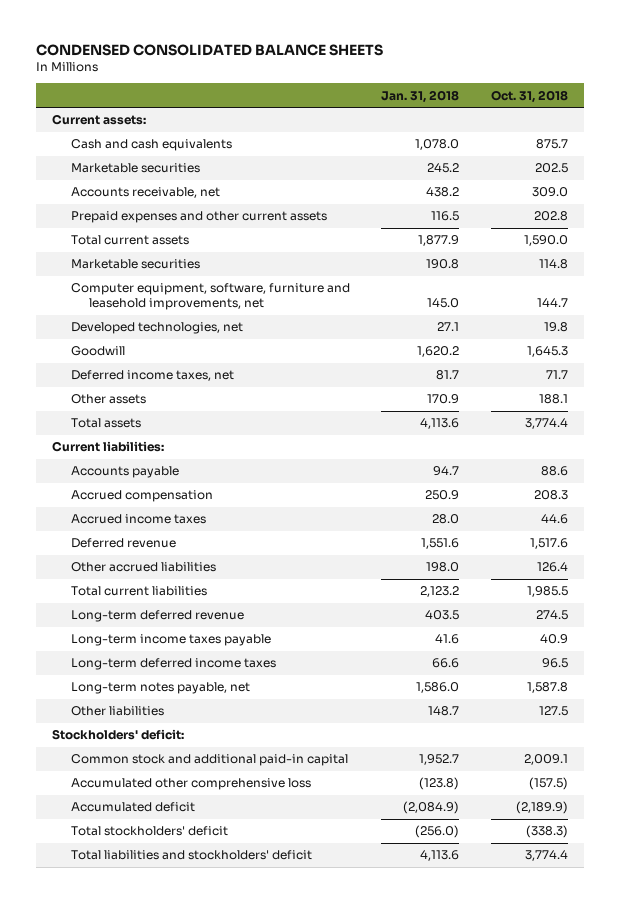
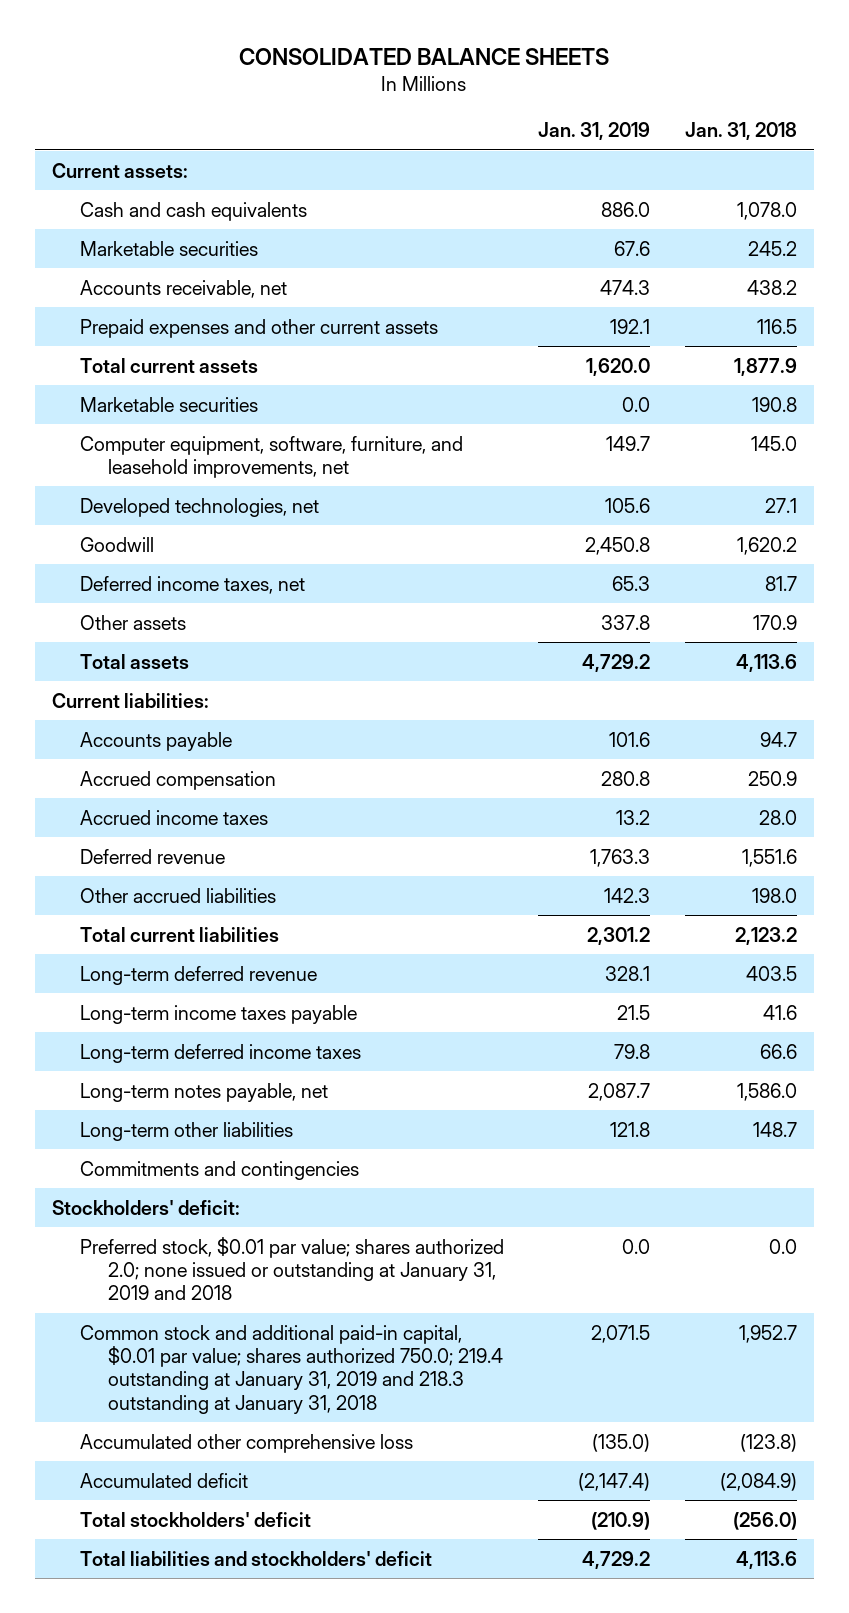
[36,44,384,57] CONDENSED CONSOLIDATED BALANCE SHEETS -> [239,47,610,65] CONSOLIDATED BALANCE SHEETS
[490,89,568,103] Oct. 31, 2018 -> none
none -> [538,122,651,141] Jan. 31, 2019
[70,283,350,311] Computer equipment, software, furniture and leasehold improvements, net -> [79,435,463,478] Computer equipment, software, furniture, and leasehold improvements, net
[70,706,164,717] Other liabilities -> [79,1121,293,1141] Long-term other liabilities
none -> [79,1160,359,1180] Commitments and contingencies
none -> [79,1236,504,1301] Preferred stock, $0.01 par value; shares authorized 2.0; none issued or outstanding at January 31, 2019 and 2018
[70,754,348,767] Common stock and additional paid-in capital -> [79,1324,503,1414] Common stock and additional paid-in capital, $0.01 par value; shares authorized 750.0; 219.4 outstanding at January 31, 2019 and 218.3 outstanding at January 31, 2018

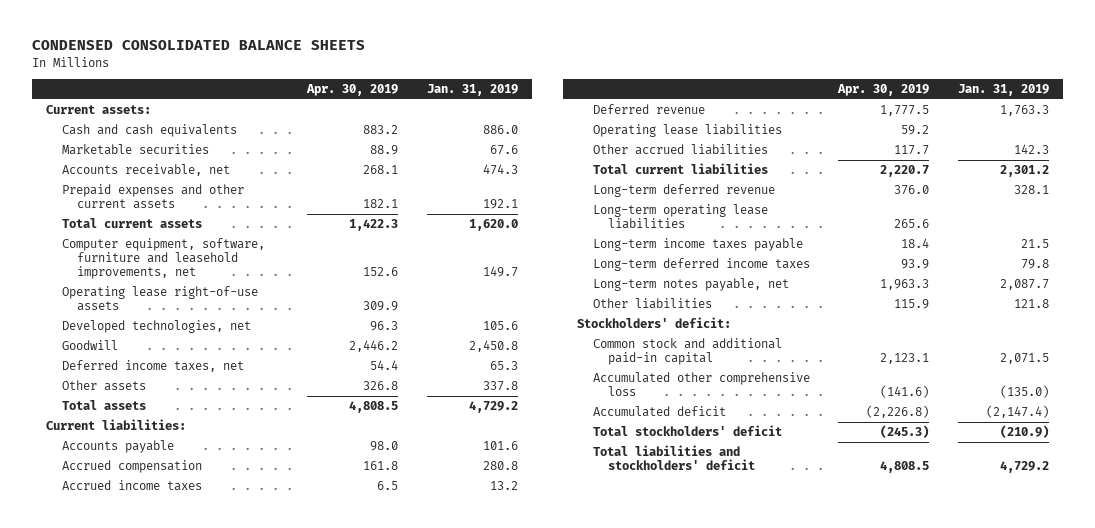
[239,47,610,65] CONSOLIDATED BALANCE SHEETS -> [31,40,365,51] CONDENSED CONSOLIDATED BALANCE SHEETS
[684,122,797,141] Jan. 31, 2018 -> none
none -> [306,83,399,96] Apr. 30, 2019
[79,396,258,412] Marketable securities -> none
[79,435,463,478] Computer equipment, software, furniture, and leasehold improvements, net -> [61,238,265,279] Computer equipment, software, furniture and leasehold improvements, net
none -> [61,286,258,312] Operating lease right-of-use assets
none -> [592,124,782,138] Operating lease liabilities
none -> [592,204,768,230] Long-term operating lease liabilities
[79,1160,359,1180] Commitments and contingencies -> none
[79,1121,293,1141] Long-term other liabilities -> [592,298,712,310] Other liabilities
[79,1236,504,1301] Preferred stock, $0.01 par value; shares authorized 2.0; none issued or outstanding at January 31, 2019 and 2018 -> none
[79,1324,503,1414] Common stock and additional paid-in capital, $0.01 par value; shares authorized 750.0; 219.4 outstanding at January 31, 2019 and 218.3 outstanding at January 31, 2018 -> [592,338,782,366] Common stock and additional paid-in capital

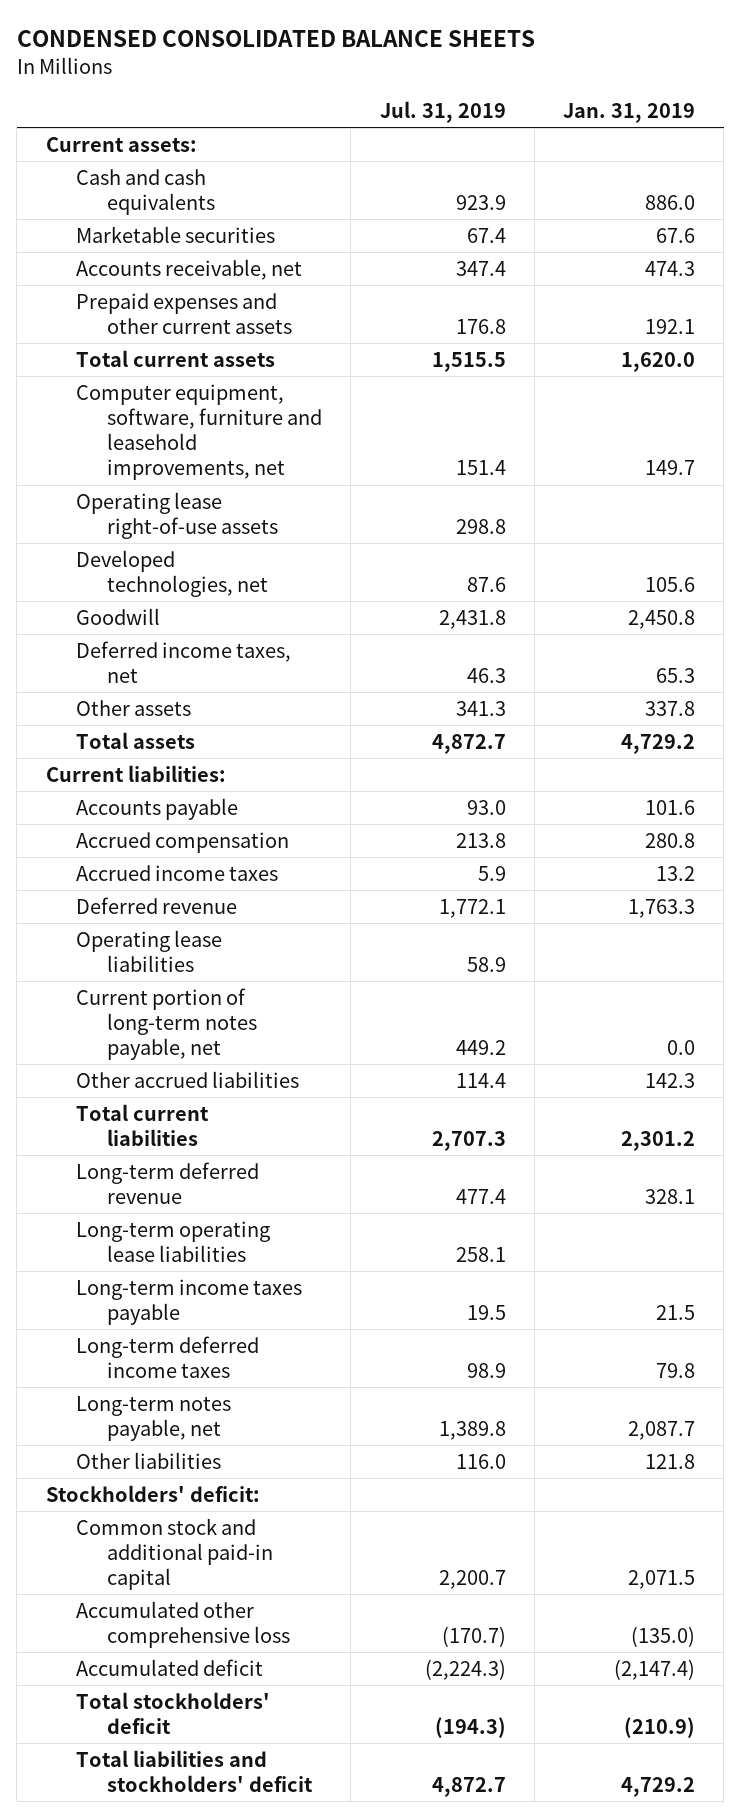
[306,83,399,96] Apr. 30, 2019 -> none
none -> [379,100,506,123] Jul. 31, 2019
none -> [76,987,258,1061] Current portion of long-term notes payable, net

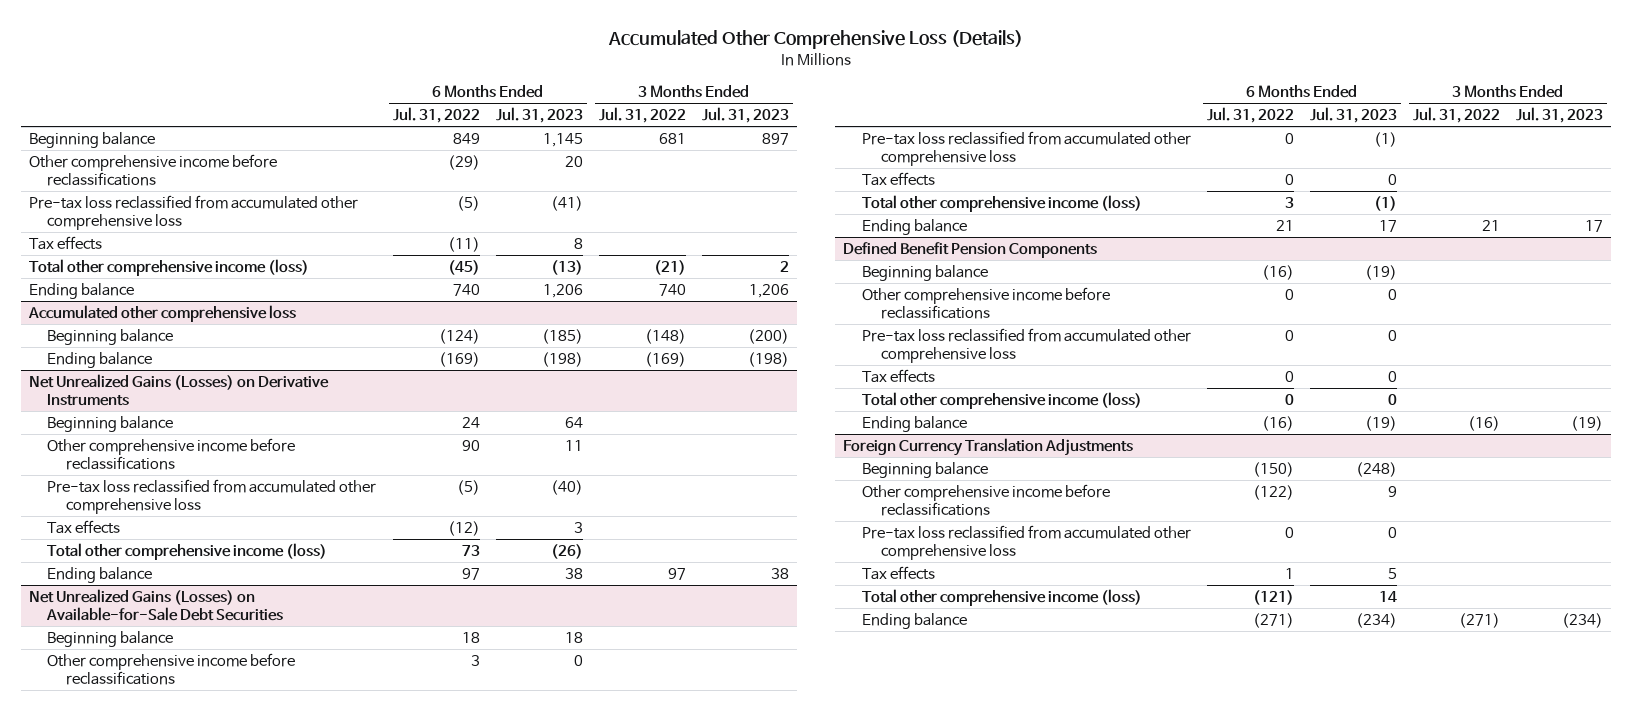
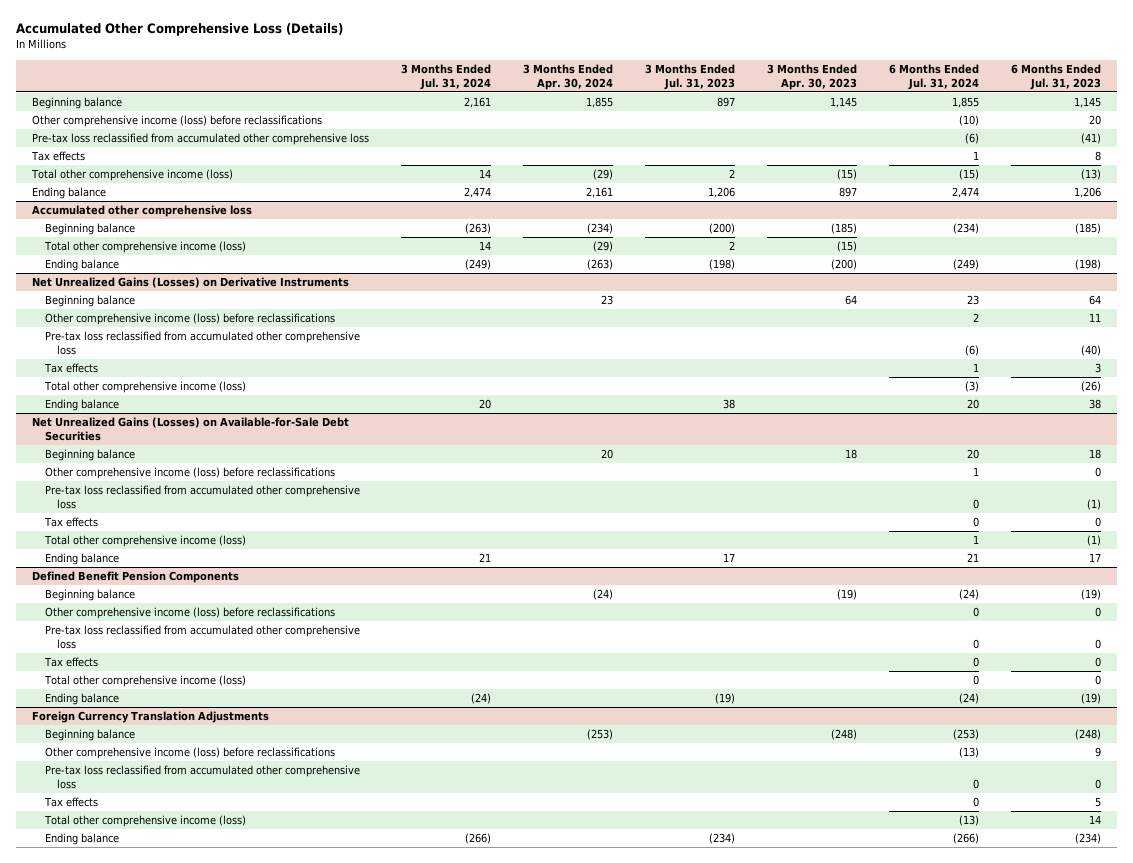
[392,107,480,124] Jul. 31, 2022 -> none
[598,107,686,124] Jul. 31, 2022 -> none
none -> [400,63,491,91] 3 Months Ended Jul. 31, 2024
none -> [522,63,613,91] 3 Months Ended Apr. 30, 2024
none -> [767,63,858,91] 3 Months Ended Apr. 30, 2023
none -> [889,63,980,91] 6 Months Ended Jul. 31, 2024
[28,153,277,186] Other comprehensive income before reclassifications -> [31,115,322,128] Other comprehensive income (loss) before reclassifications
none -> [43,241,246,254] Total other comprehensive income (loss)
[47,437,296,470] Other comprehensive income before reclassifications -> [44,313,335,326] Other comprehensive income (loss) before reclassifications
[47,652,296,685] Other comprehensive income before reclassifications -> [44,467,335,480] Other comprehensive income (loss) before reclassifications
[861,286,1110,319] Other comprehensive income before reclassifications -> [44,607,335,620] Other comprehensive income (loss) before reclassifications
[861,483,1110,516] Other comprehensive income before reclassifications -> [44,747,335,760] Other comprehensive income (loss) before reclassifications

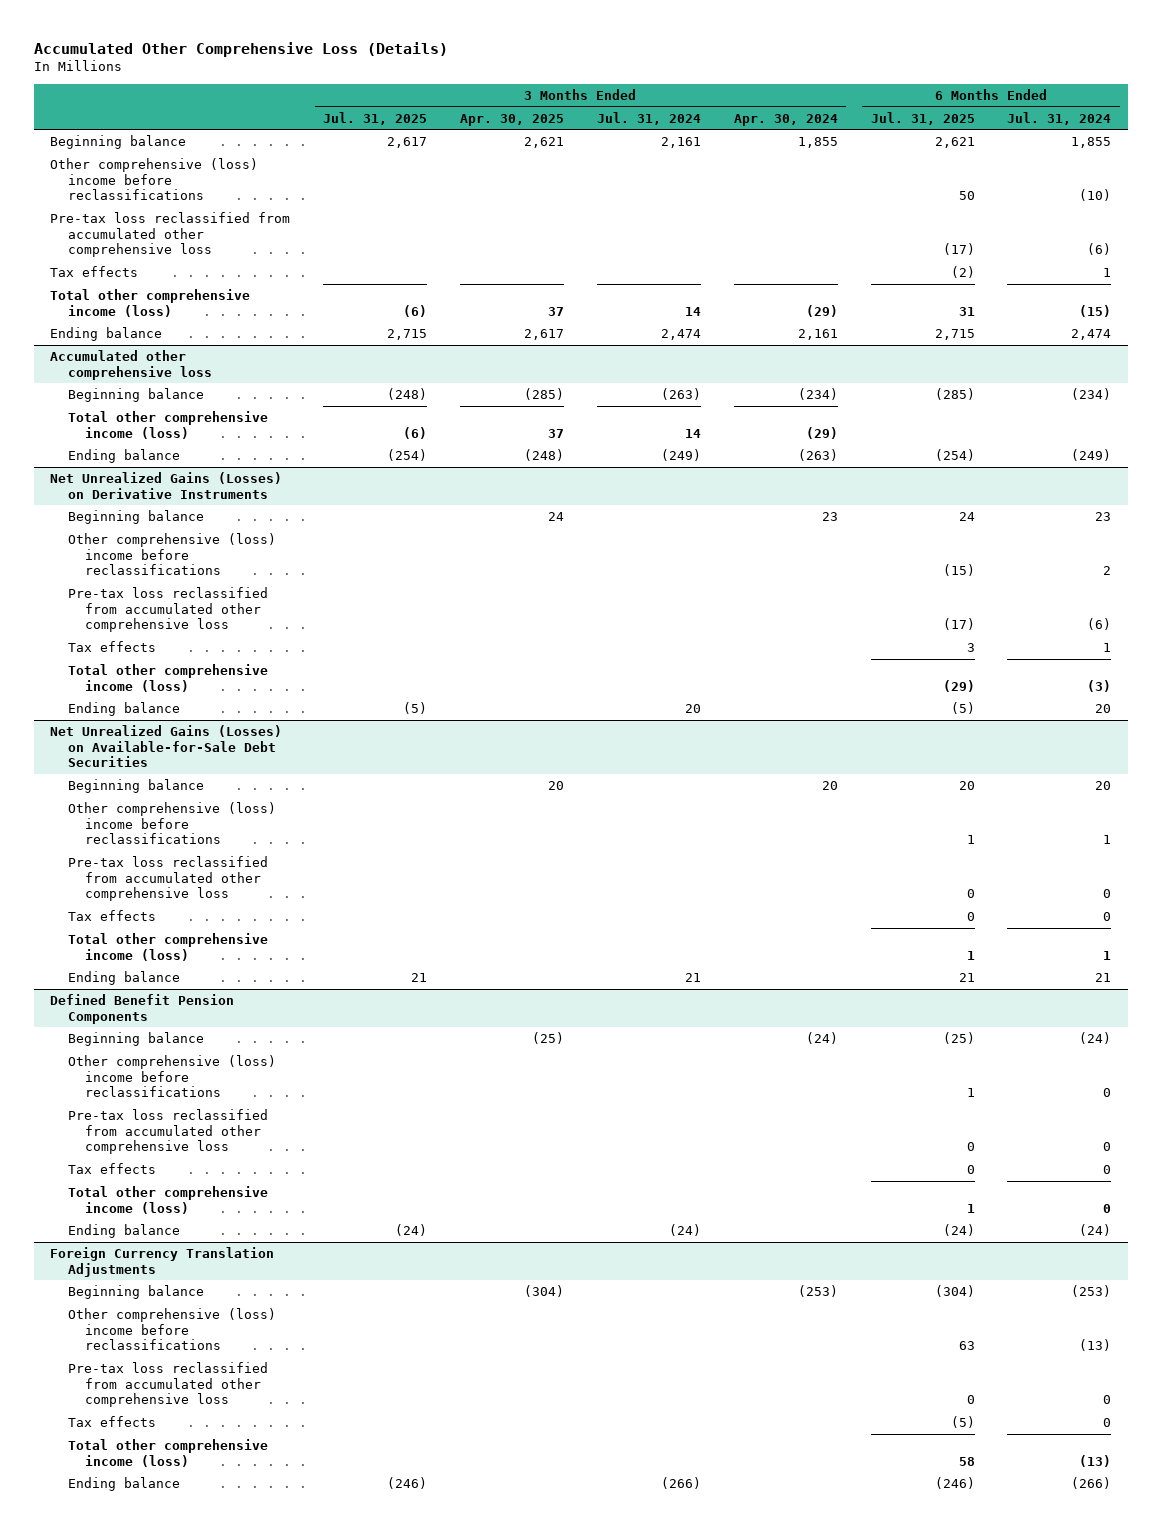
[644,63,735,91] 3 Months Ended Jul. 31, 2023 -> none
[767,63,858,91] 3 Months Ended Apr. 30, 2023 -> none
[1011,63,1102,91] 6 Months Ended Jul. 31, 2023 -> none
none -> [323,111,428,125] Jul. 31, 2025
none -> [460,113,565,126] Apr. 30, 2025
none -> [870,111,975,125] Jul. 31, 2025
[31,115,322,128] Other comprehensive income (loss) before reclassifications -> [50,157,259,201] Other comprehensive (loss) income before reclassifications
[44,313,335,326] Other comprehensive income (loss) before reclassifications -> [67,532,276,576] Other comprehensive (loss) income before reclassifications
[44,467,335,480] Other comprehensive income (loss) before reclassifications -> [67,801,276,845] Other comprehensive (loss) income before reclassifications
[44,607,335,620] Other comprehensive income (loss) before reclassifications -> [67,1054,276,1098] Other comprehensive (loss) income before reclassifications
[44,747,335,760] Other comprehensive income (loss) before reclassifications -> [67,1307,276,1351] Other comprehensive (loss) income before reclassifications

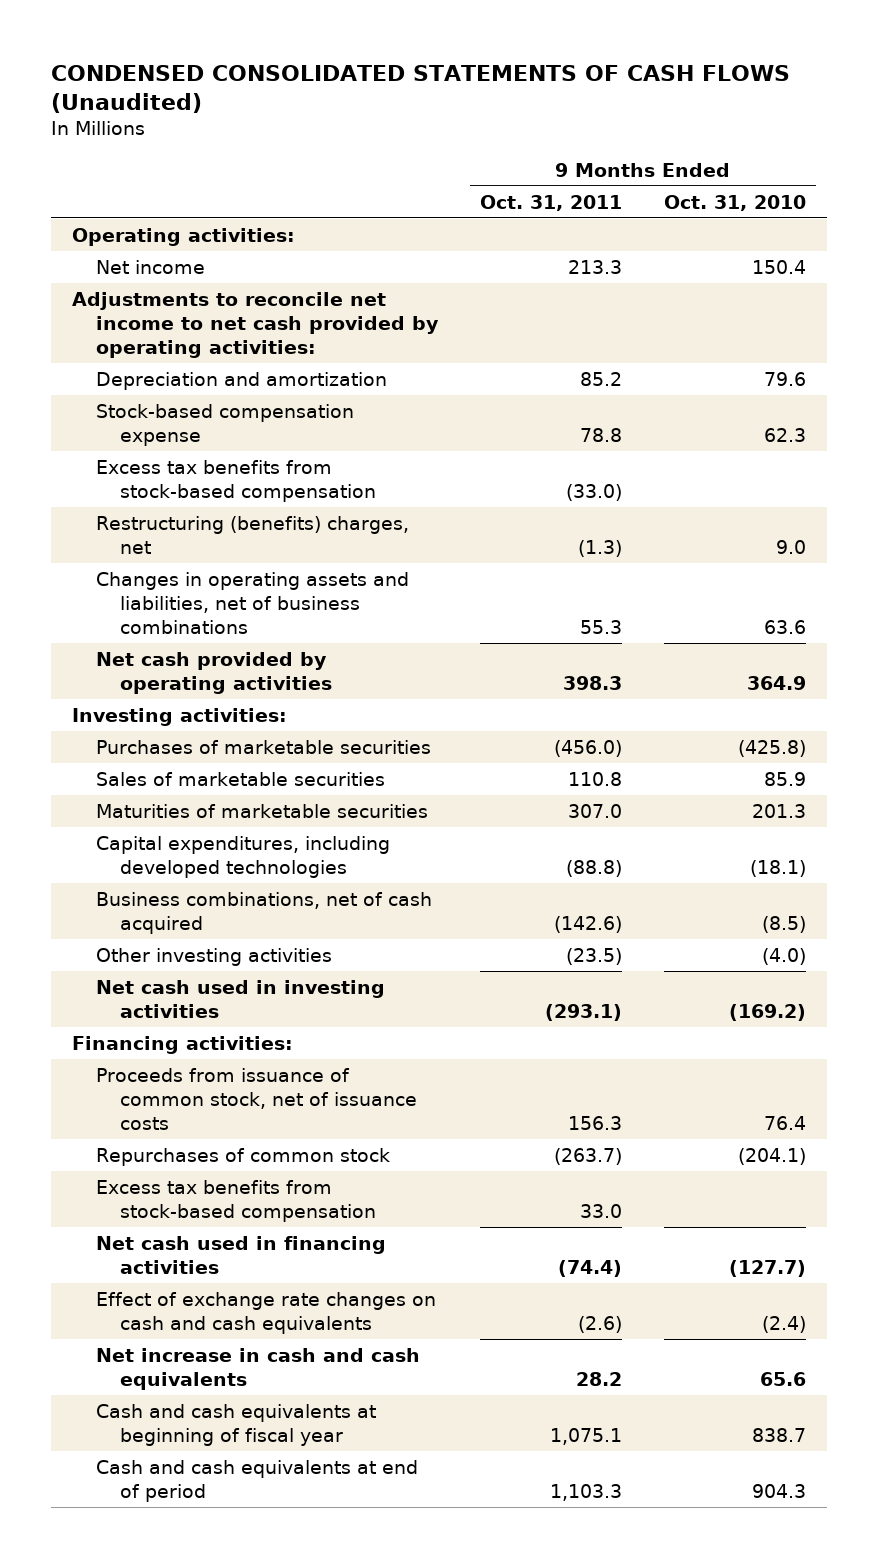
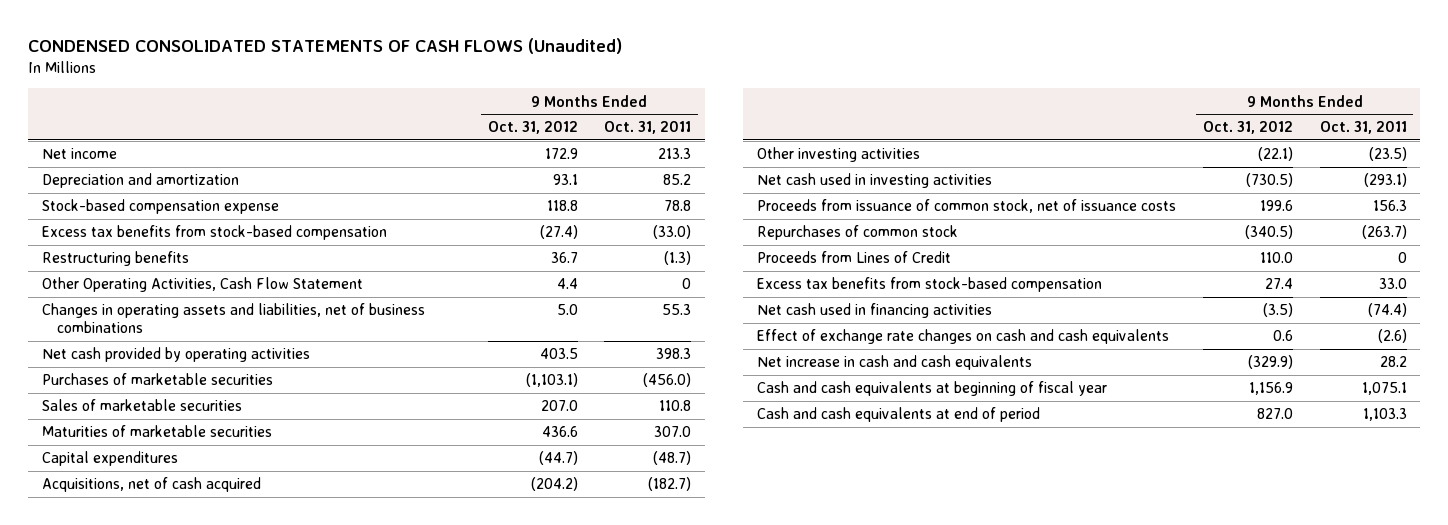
[663,194,806,211] Oct. 31, 2010 -> none
none -> [487,121,578,135] Oct. 31, 2012
[72,227,296,246] Operating activities: -> none
[72,291,440,358] Adjustments to reconcile net income to net cash provided by operating activities: -> none
[96,515,410,554] Restructuring (benefits) charges, net -> [41,251,189,267] Restructuring benefits
none -> [41,277,363,293] Other Operating Activities, Cash Flow Statement
[72,707,288,726] Investing activities: -> none
[96,835,391,878] Capital expenditures, including developed technologies -> [41,451,178,467] Capital expenditures
[566,859,623,877] (88.8) -> [653,451,692,466] (48.7)
[96,891,433,934] Business combinations, net of cash acquired -> [41,477,261,493] Acquisitions, net of cash acquired
[554,915,623,933] (142.6) -> [648,477,692,492] (182.7)
[72,1035,294,1054] Financing activities: -> none
none -> [756,251,951,264] Proceeds from Lines of Credit

